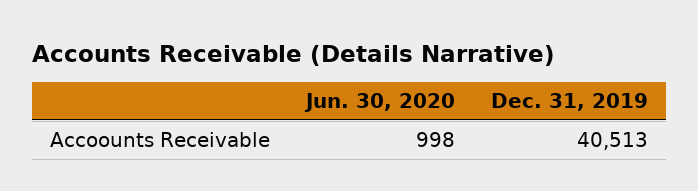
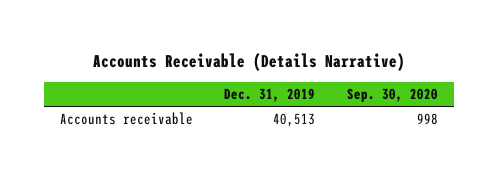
[303,92,455,112] Jun. 30, 2020 -> none
none -> [346,88,438,103] Sep. 30, 2020
[49,131,270,147] Accoounts Receivable -> [59,112,193,126] Accounts receivable

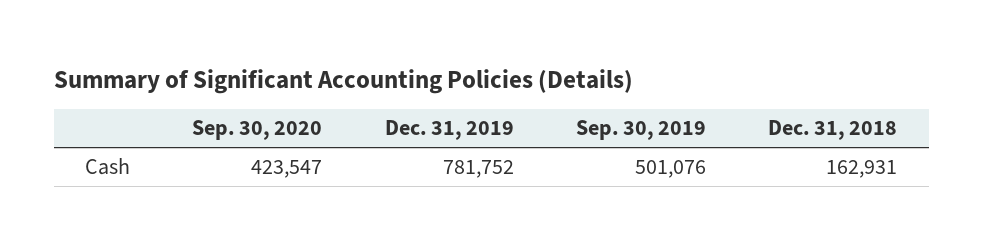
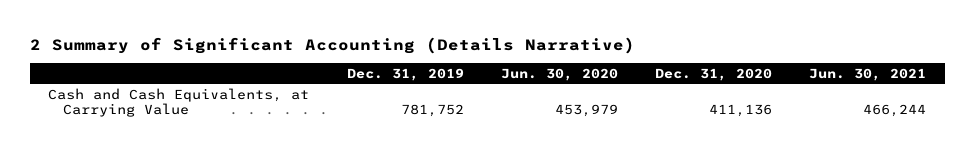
[53,68,633,94] Summary of Significant Accounting Policies (Details) -> [29,36,635,54] 2 Summary of Significant Accounting (Details Narrative)
[192,120,323,141] Sep. 30, 2020 -> none
[576,120,707,141] Sep. 30, 2019 -> none
[768,120,898,141] Dec. 31, 2018 -> none
none -> [500,67,618,81] Jun. 30, 2020
none -> [655,67,773,81] Dec. 31, 2020
none -> [809,67,927,81] Jun. 30, 2021
[84,158,130,176] Cash -> [48,87,310,117] Cash and Cash Equivalents, at Carrying Value

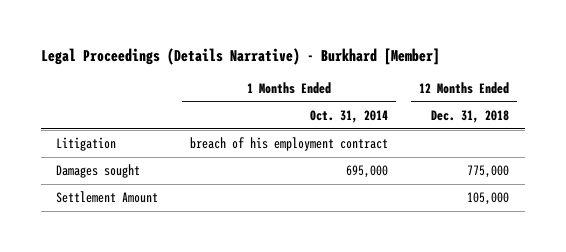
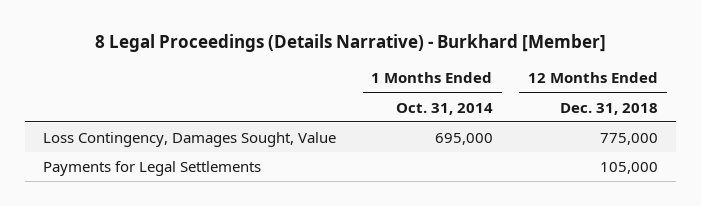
[40,48,440,66] Legal Proceedings (Details Narrative) - Burkhard [Member] -> [94,34,606,53] 8 Legal Proceedings (Details Narrative) - Burkhard [Member]
[56,137,117,152] Litigation -> none
[56,164,141,179] Damages sought -> [43,132,337,148] Loss Contingency, Damages Sought, Value
[56,191,159,204] Settlement Amount -> [43,161,262,177] Payments for Legal Settlements

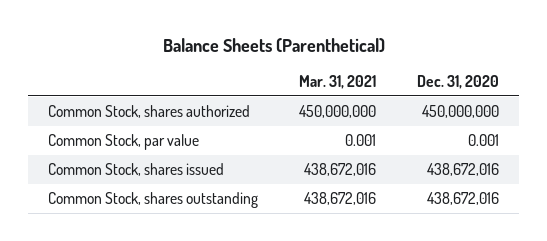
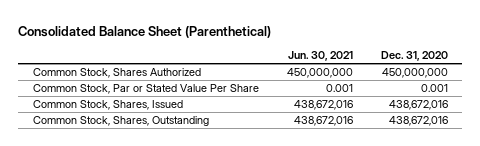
[162,37,385,53] Balance Sheets (Parenthetical) -> [18,25,272,38] Consolidated Balance Sheet (Parenthetical)
[299,75,377,90] Mar. 31, 2021 -> none
none -> [287,51,353,62] Jun. 30, 2021
[48,105,251,119] Common Stock, shares authorized -> [32,68,201,79] Common Stock, Shares Authorized
[48,134,200,151] Common Stock, par value -> [32,84,259,95] Common Stock, Par or Stated Value Per Share
[48,163,225,177] Common Stock, shares issued -> [32,100,183,111] Common Stock, Shares, Issued
[48,192,259,209] Common Stock, shares outstanding -> [32,116,209,127] Common Stock, Shares, Outstanding

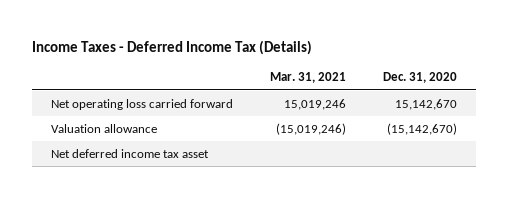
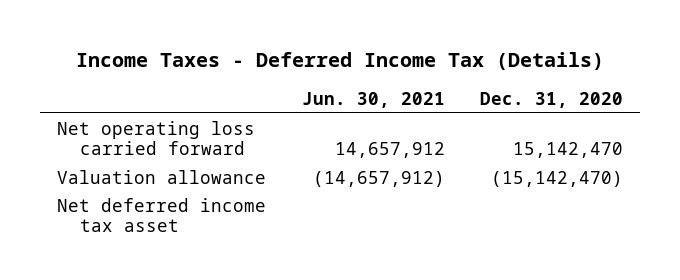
[270,72,347,84] Mar. 31, 2021 -> none
none -> [301,92,445,109] Jun. 30, 2021
[395,98,458,110] 15,142,670 -> [512,142,623,159] 15,142,470
[387,122,458,135] (15,142,670) -> [490,170,623,187] (15,142,470)

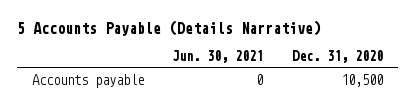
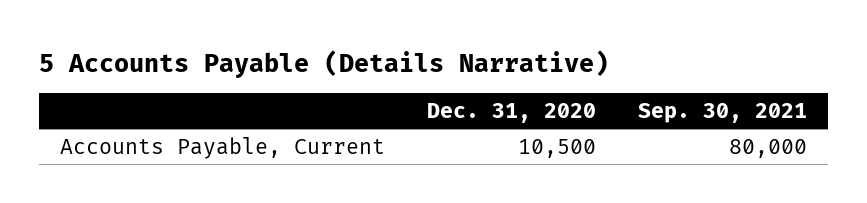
[172,50,264,64] Jun. 30, 2021 -> none
none -> [638,103,808,124] Sep. 30, 2021
[31,74,144,89] Accounts payable -> [60,136,386,159] Accounts Payable, Current

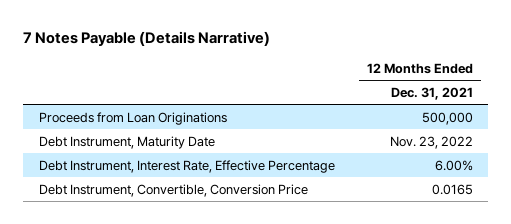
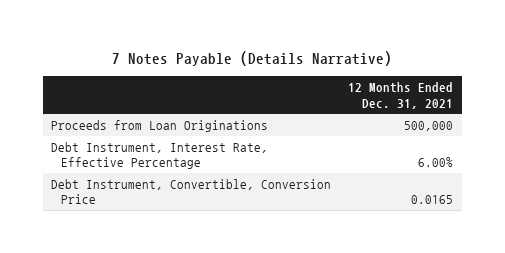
[38,135,215,149] Debt Instrument, Maturity Date -> none

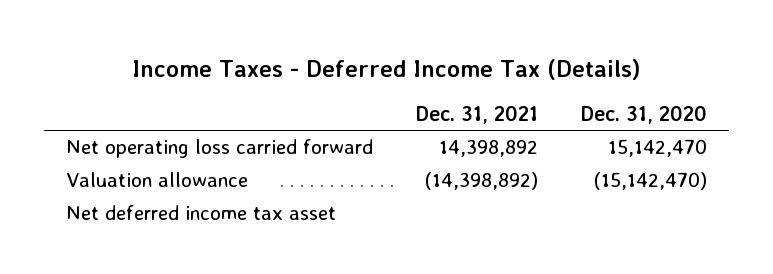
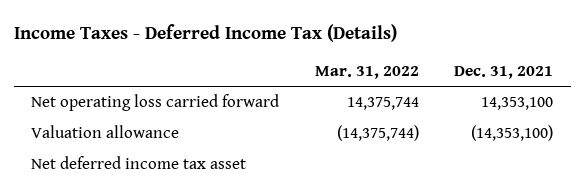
[581,104,708,124] Dec. 31, 2020 -> none
none -> [314,66,419,80] Mar. 31, 2022
[438,139,538,158] 14,398,892 -> [481,97,554,111] 14,353,100
[424,172,538,191] (14,398,892) -> [471,125,554,142] (14,353,100)

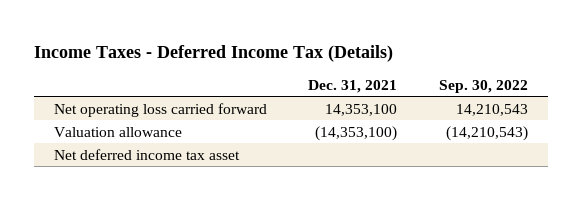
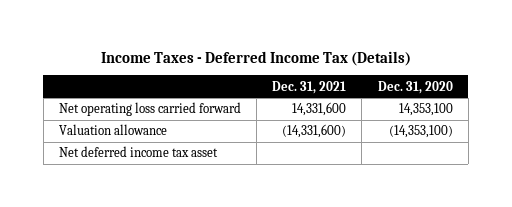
[438,79,528,93] Sep. 30, 2022 -> none
none -> [377,80,453,94] Dec. 31, 2020
[325,103,398,116] 14,353,100 -> [292,102,347,117] 14,331,600
[315,125,398,141] (14,353,100) -> [282,124,347,139] (14,331,600)

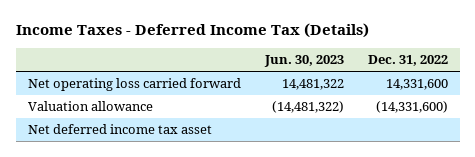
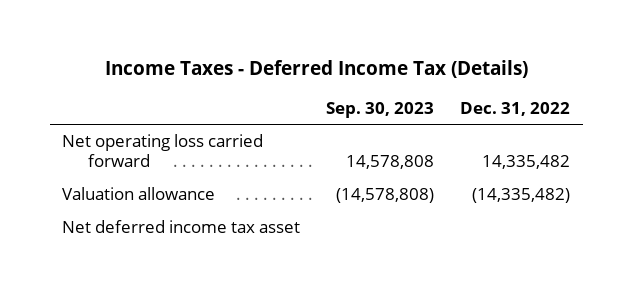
[263,55,344,68] Jun. 30, 2023 -> none
none -> [326,101,435,118] Sep. 30, 2023
[385,79,448,91] 14,331,600 -> [481,155,570,170] 14,335,482
[375,101,448,114] (14,331,600) -> [471,188,570,204] (14,335,482)

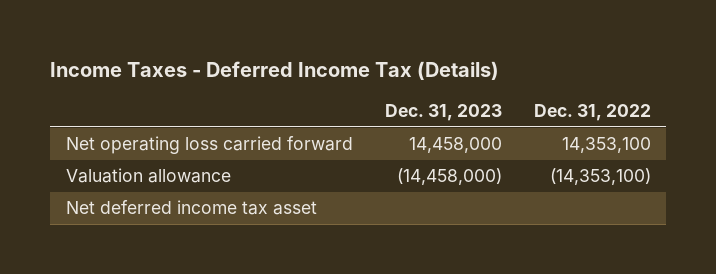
[326,101,435,118] Sep. 30, 2023 -> none
none -> [384,104,502,122] Dec. 31, 2023
[481,155,570,170] 14,335,482 -> [561,137,651,154] 14,353,100
[471,188,570,204] (14,335,482) -> [549,168,651,186] (14,353,100)

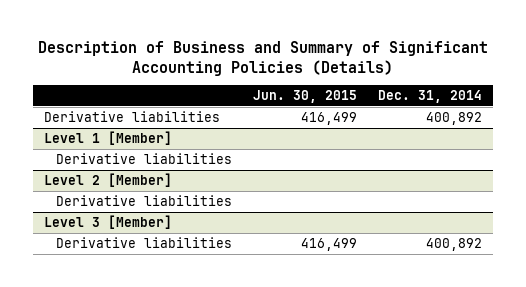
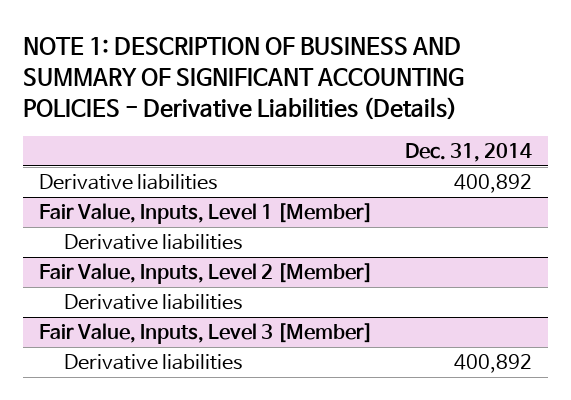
[38,40,489,76] Description of Business and Summary of Significant Accounting Policies (Details) -> [22,36,464,120] NOTE 1: DESCRIPTION OF BUSINESS AND SUMMARY OF SIGNIFICANT ACCOUNTING POLICIES - Derivative Liabilities (Details)
[253,90,358,104] Jun. 30, 2015 -> none
[44,130,173,145] Level 1 [Member] -> [38,203,373,225] Fair Value, Inputs, Level 1 [Member]
[44,172,173,187] Level 2 [Member] -> [38,263,373,285] Fair Value, Inputs, Level 2 [Member]
[44,214,173,229] Level 3 [Member] -> [38,323,373,345] Fair Value, Inputs, Level 3 [Member]

